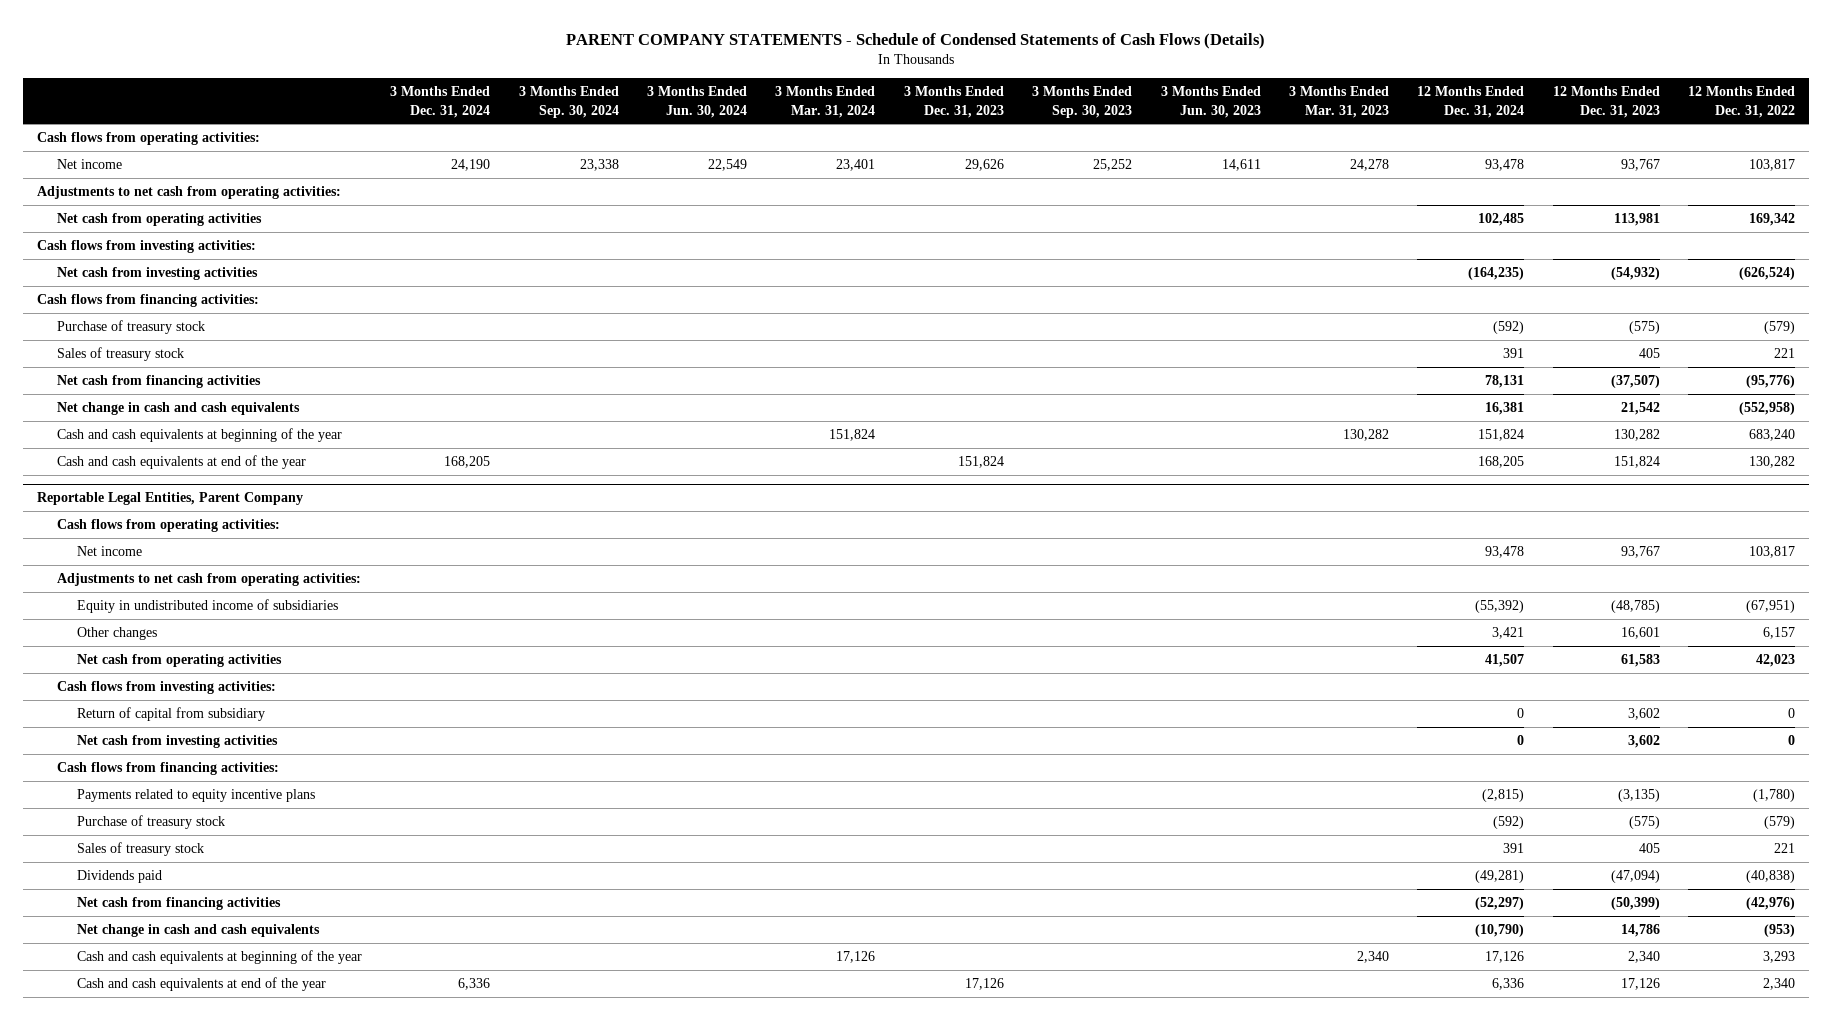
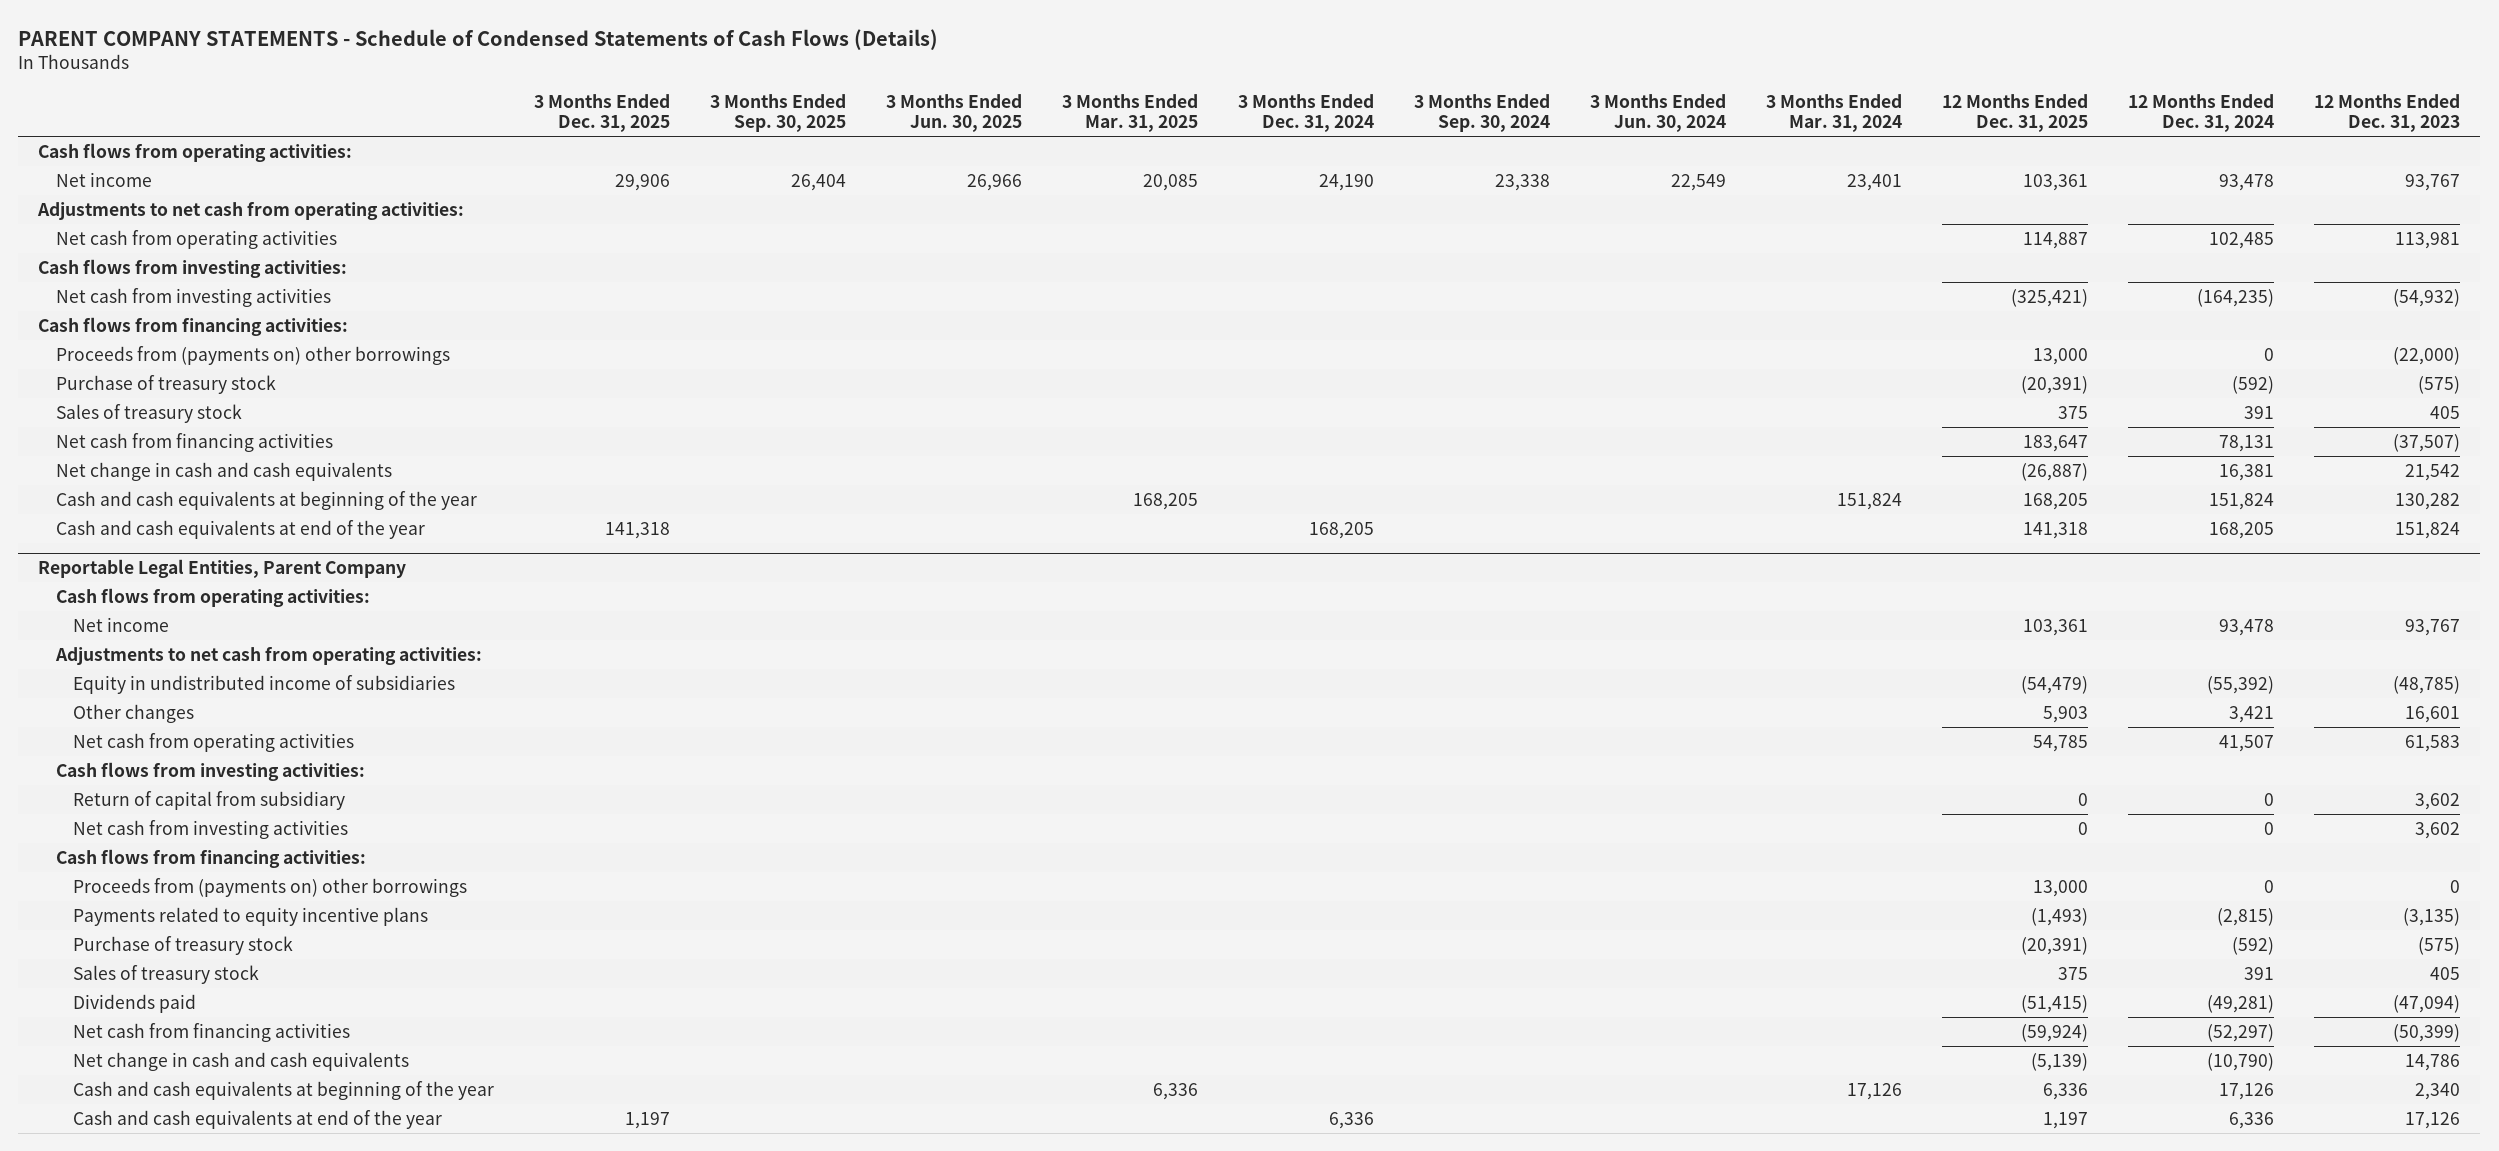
[903,86,1004,118] 3 Months Ended Dec. 31, 2023 -> none
[1032,86,1133,118] 3 Months Ended Sep. 30, 2023 -> none
[1160,86,1261,118] 3 Months Ended Jun. 30, 2023 -> none
[1288,86,1389,118] 3 Months Ended Mar. 31, 2023 -> none
[1688,86,1796,118] 12 Months Ended Dec. 31, 2022 -> none
none -> [533,93,670,133] 3 Months Ended Dec. 31, 2025
none -> [709,93,846,133] 3 Months Ended Sep. 30, 2025
none -> [885,93,1022,133] 3 Months Ended Jun. 30, 2025
none -> [1061,93,1198,133] 3 Months Ended Mar. 31, 2025
none -> [1942,93,2089,133] 12 Months Ended Dec. 31, 2025
none -> [55,345,450,365] Proceeds from (payments on) other borrowings
none -> [72,877,467,897] Proceeds from (payments on) other borrowings

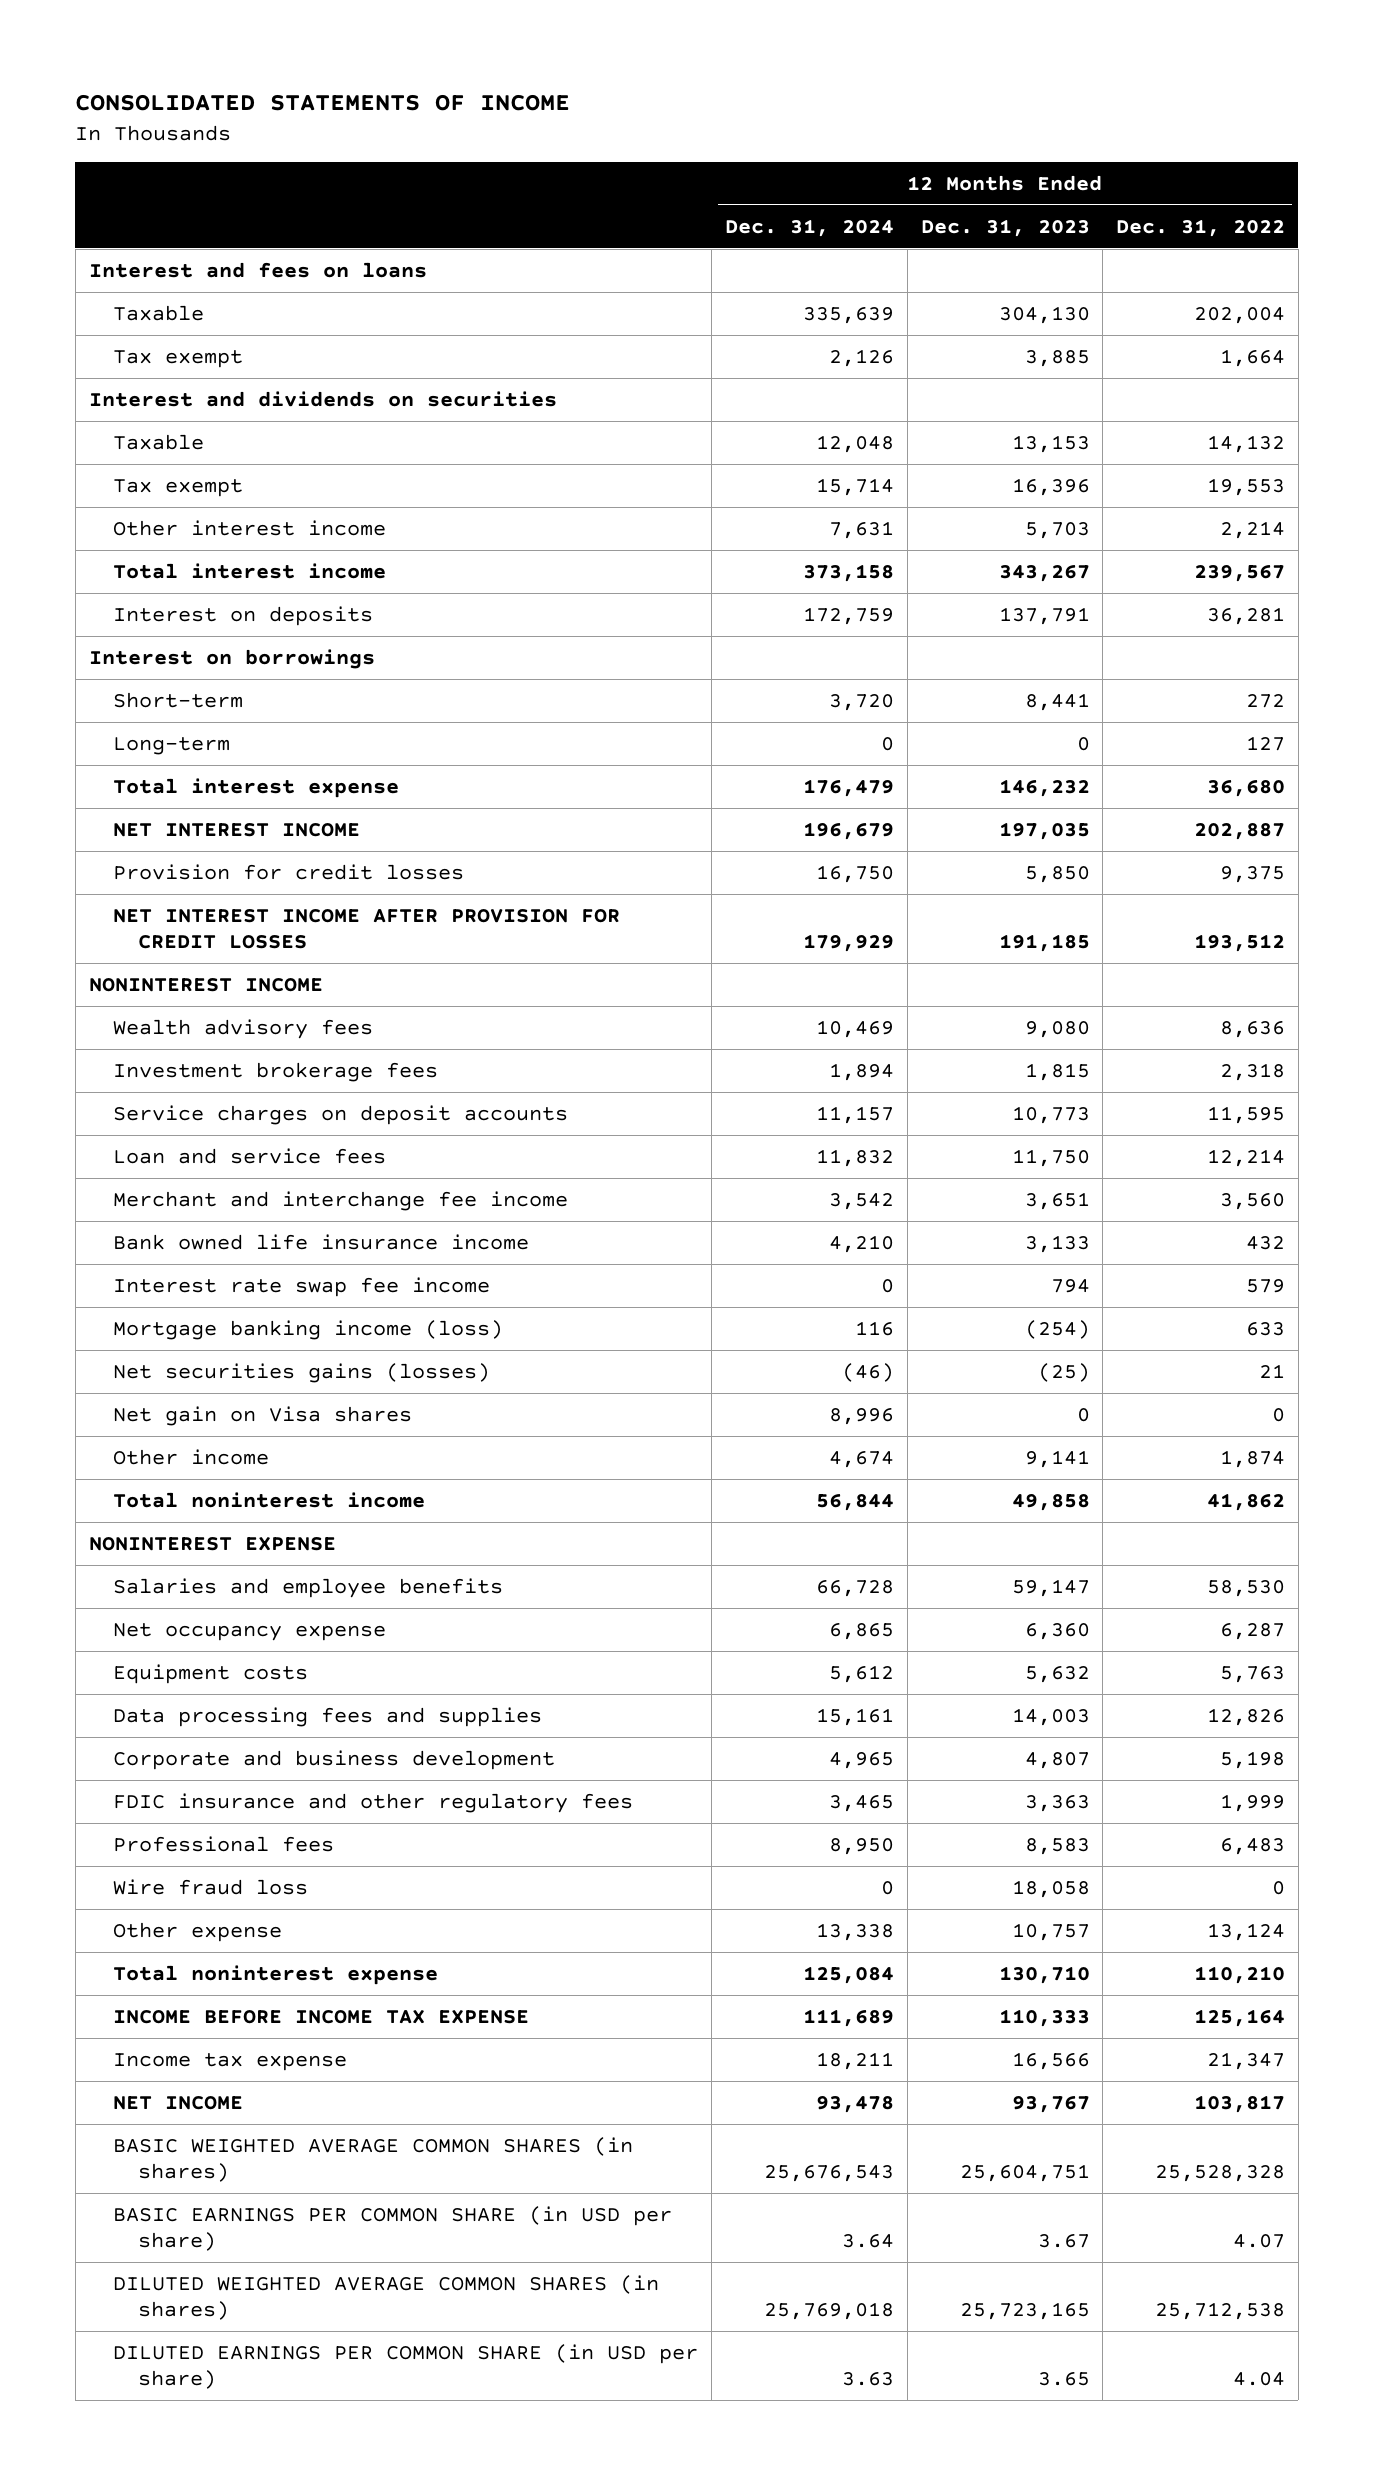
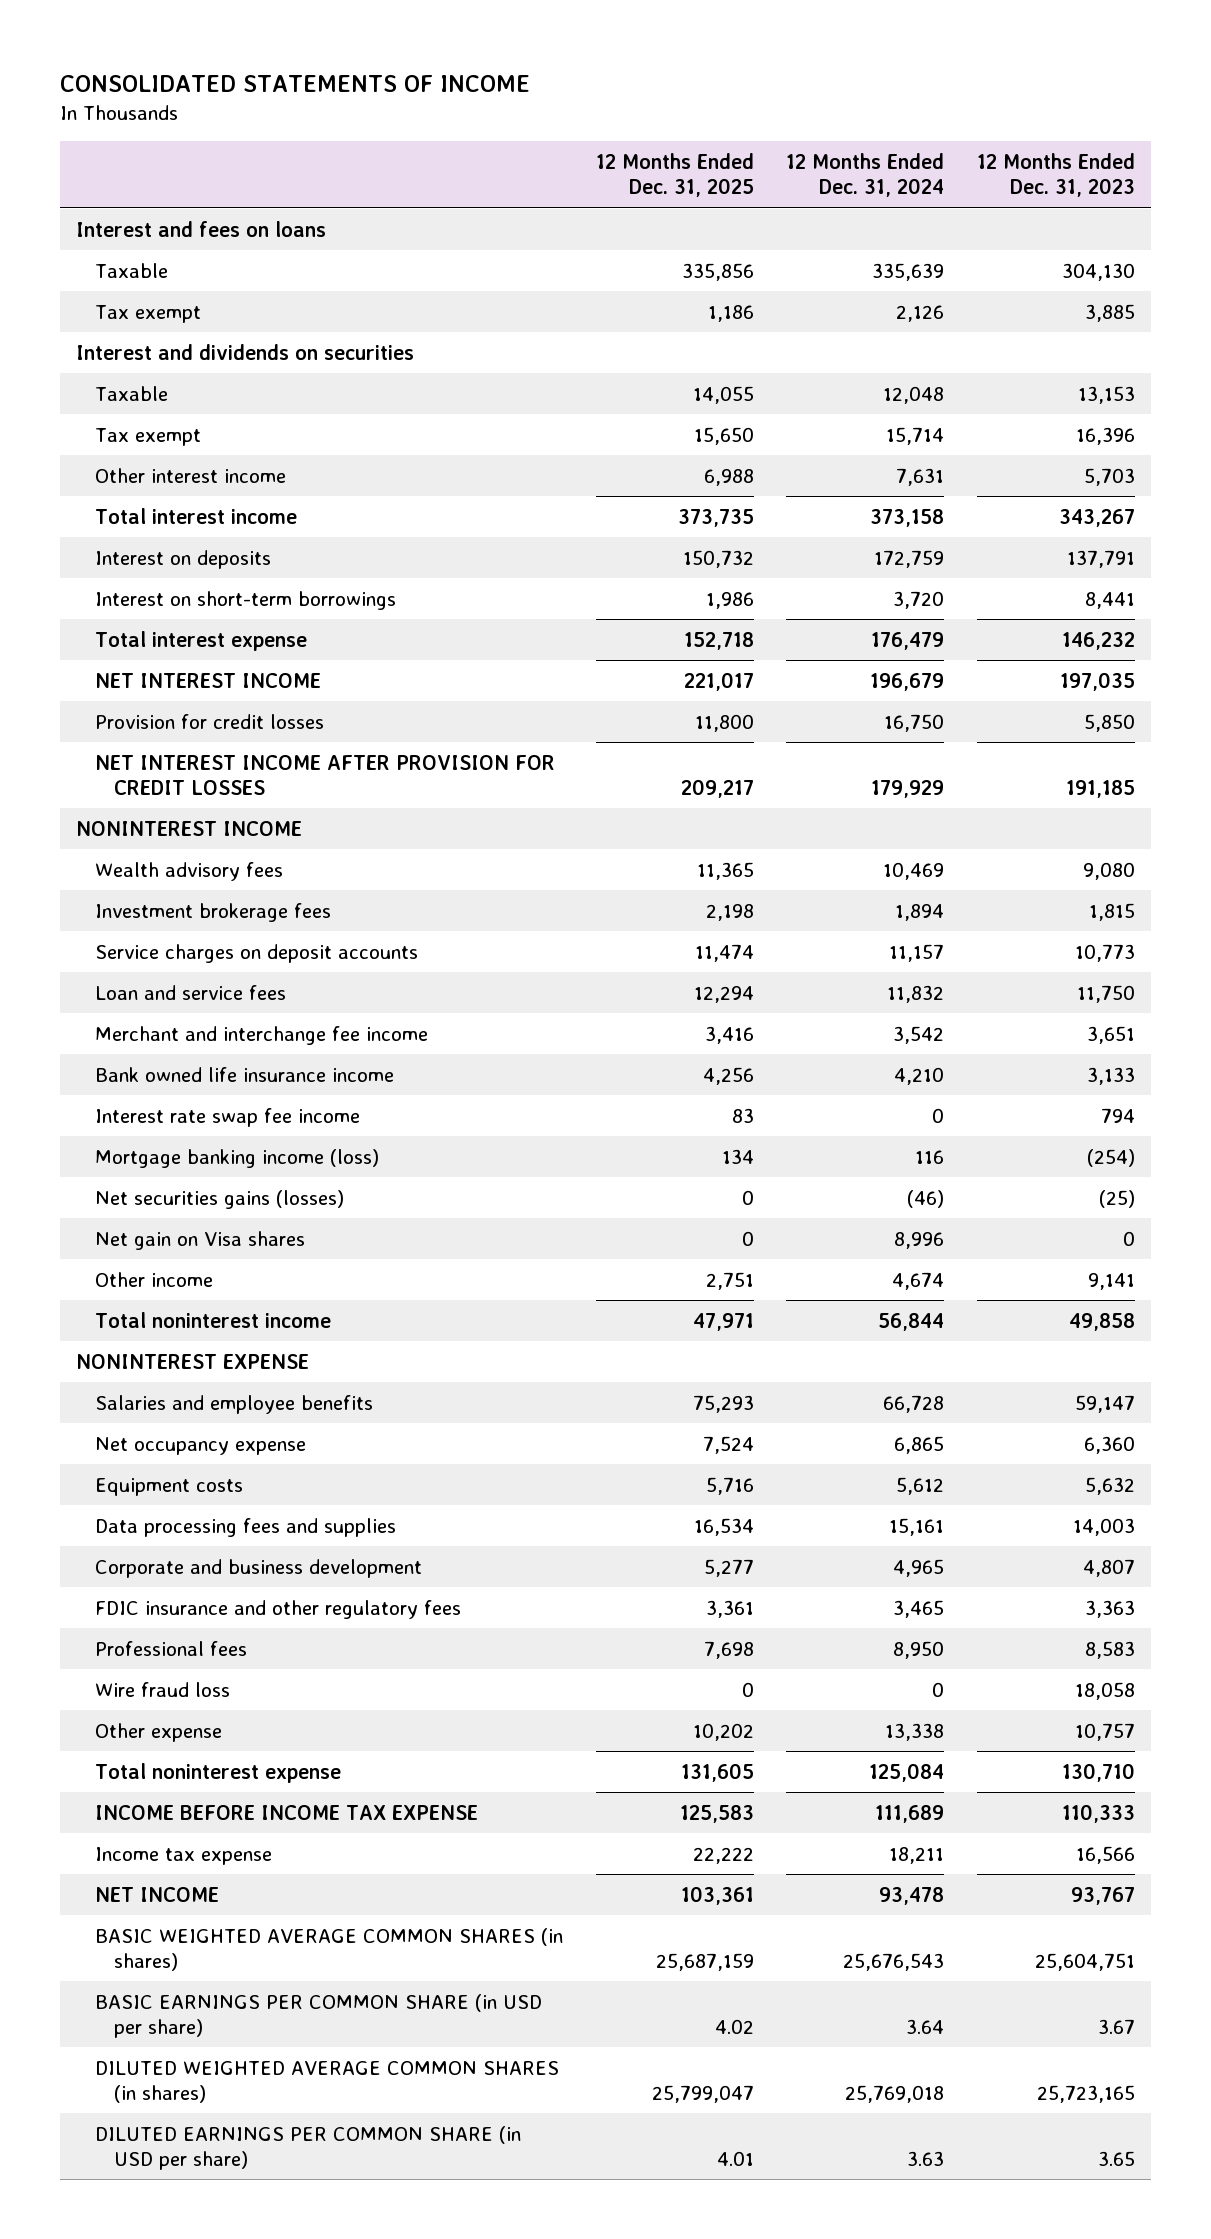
[1116,218,1286,237] Dec. 31, 2022 -> none
none -> [595,152,754,198] 12 Months Ended Dec. 31, 2025
[88,649,375,670] Interest on borrowings -> none
[113,737,231,756] Long-term -> none
[113,692,244,709] Short-term -> [95,590,397,610] Interest on short-term borrowings

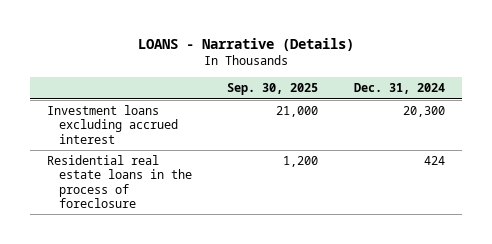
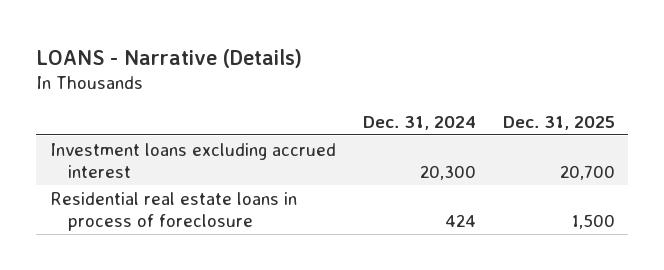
[227,83,319,96] Sep. 30, 2025 -> none
none -> [502,115,615,130] Dec. 31, 2025
[47,154,193,209] Residential real estate loans in the process of foreclosure -> [49,191,297,231] Residential real estate loans in process of foreclosure

